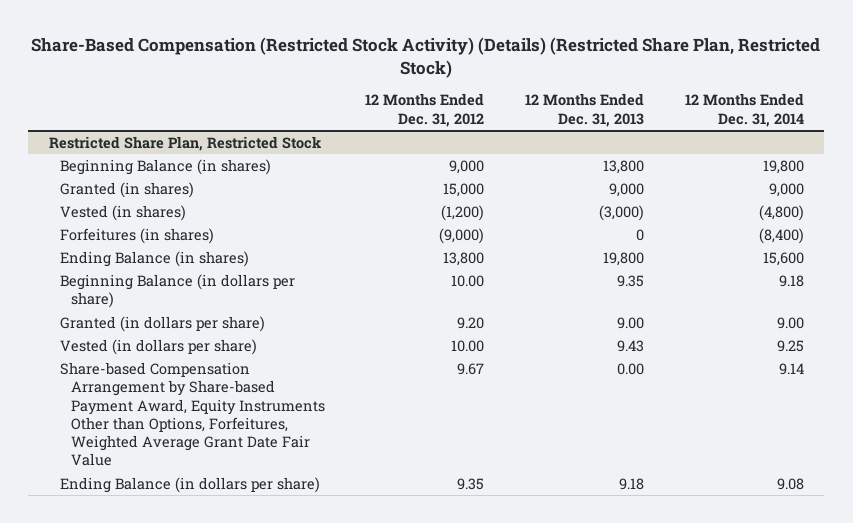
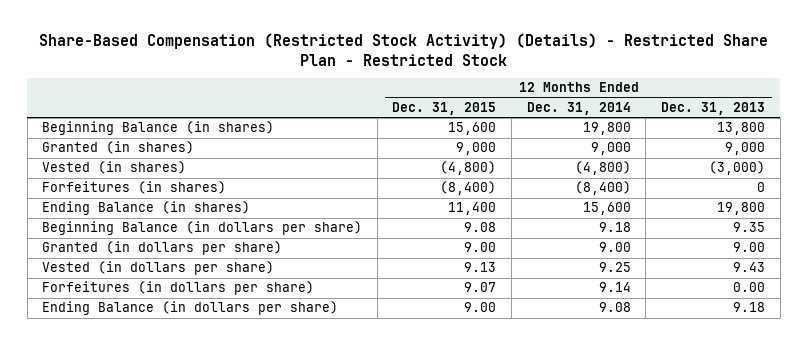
[31,37,821,78] Share-Based Compensation (Restricted Stock Activity) (Details) (Restricted Share Plan, Restricted Stock) -> [38,33,768,66] Share-Based Compensation (Restricted Stock Activity) (Details) - Restricted Share Plan - Restricted Stock
[365,93,485,127] 12 Months Ended Dec. 31, 2012 -> none
none -> [392,101,497,115] Dec. 31, 2015
[48,135,322,151] Restricted Share Plan, Restricted Stock -> none
[59,361,325,467] Share-based Compensation Arrangement by Share-based Payment Award, Equity Instruments Other than Options, Forfeitures, Weighted Average Grant Date Fair Value -> [42,281,315,296] Forfeitures (in dollars per share)

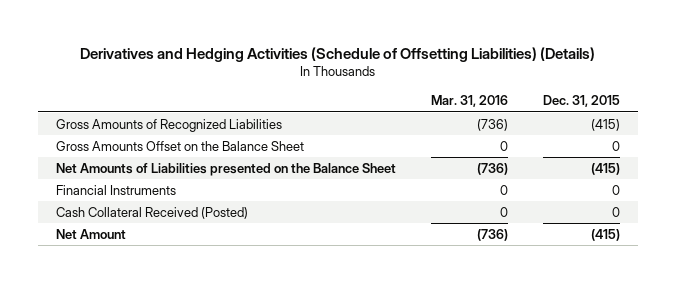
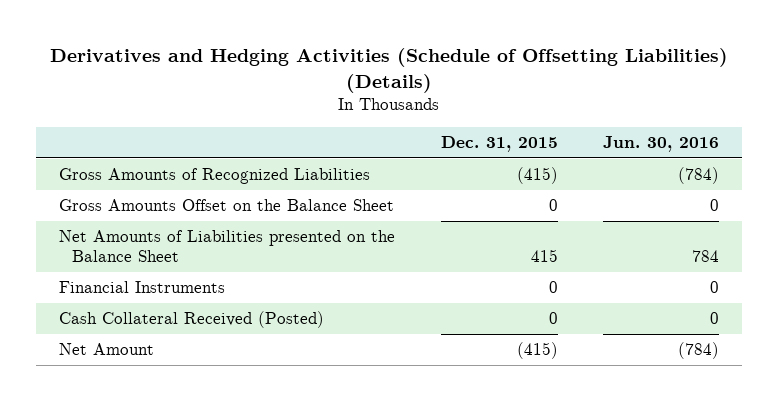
[431,95,509,108] Mar. 31, 2016 -> none
none -> [603,136,720,153] Jun. 30, 2016
[591,162,621,175] (415) -> [530,248,558,262] 415

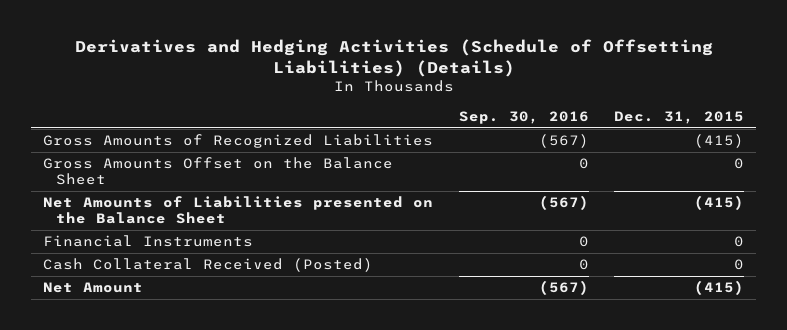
[603,136,720,153] Jun. 30, 2016 -> none
none -> [458,110,589,124] Sep. 30, 2016
[530,248,558,262] 415 -> [693,195,744,211] (415)

